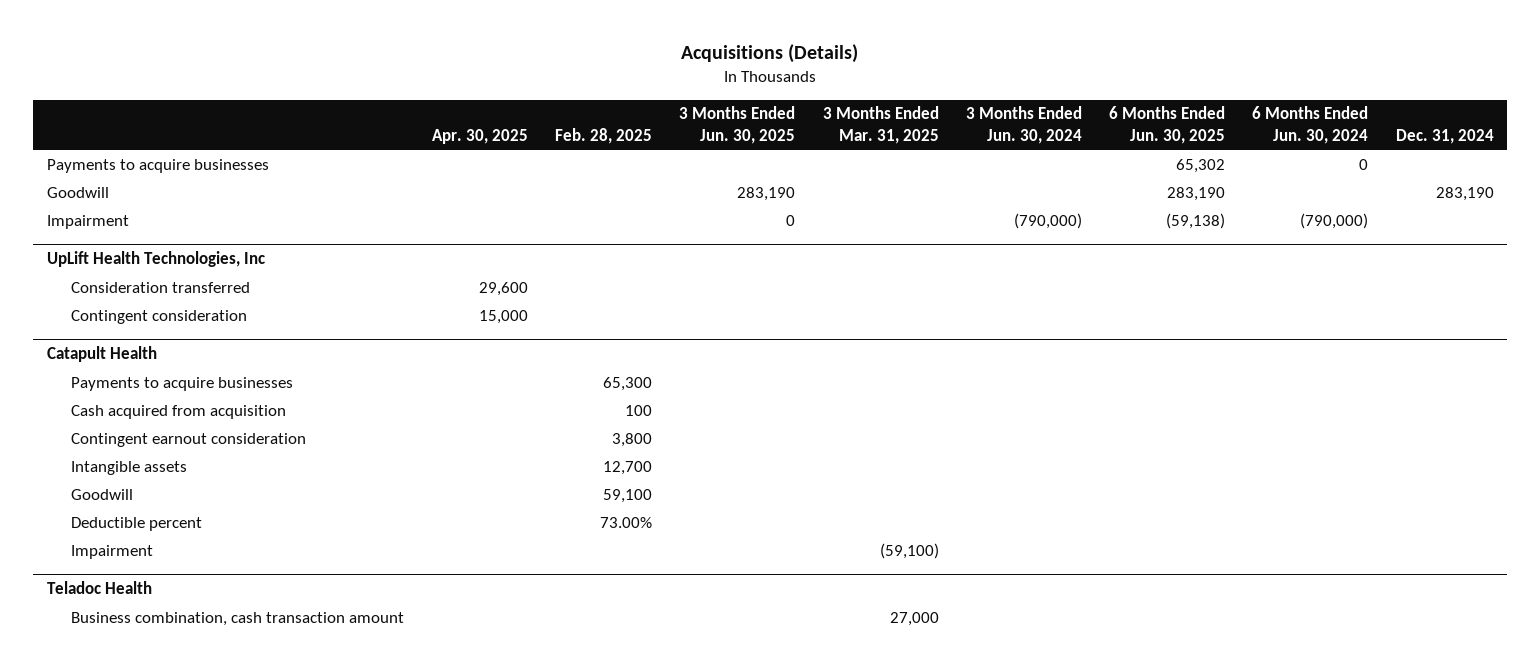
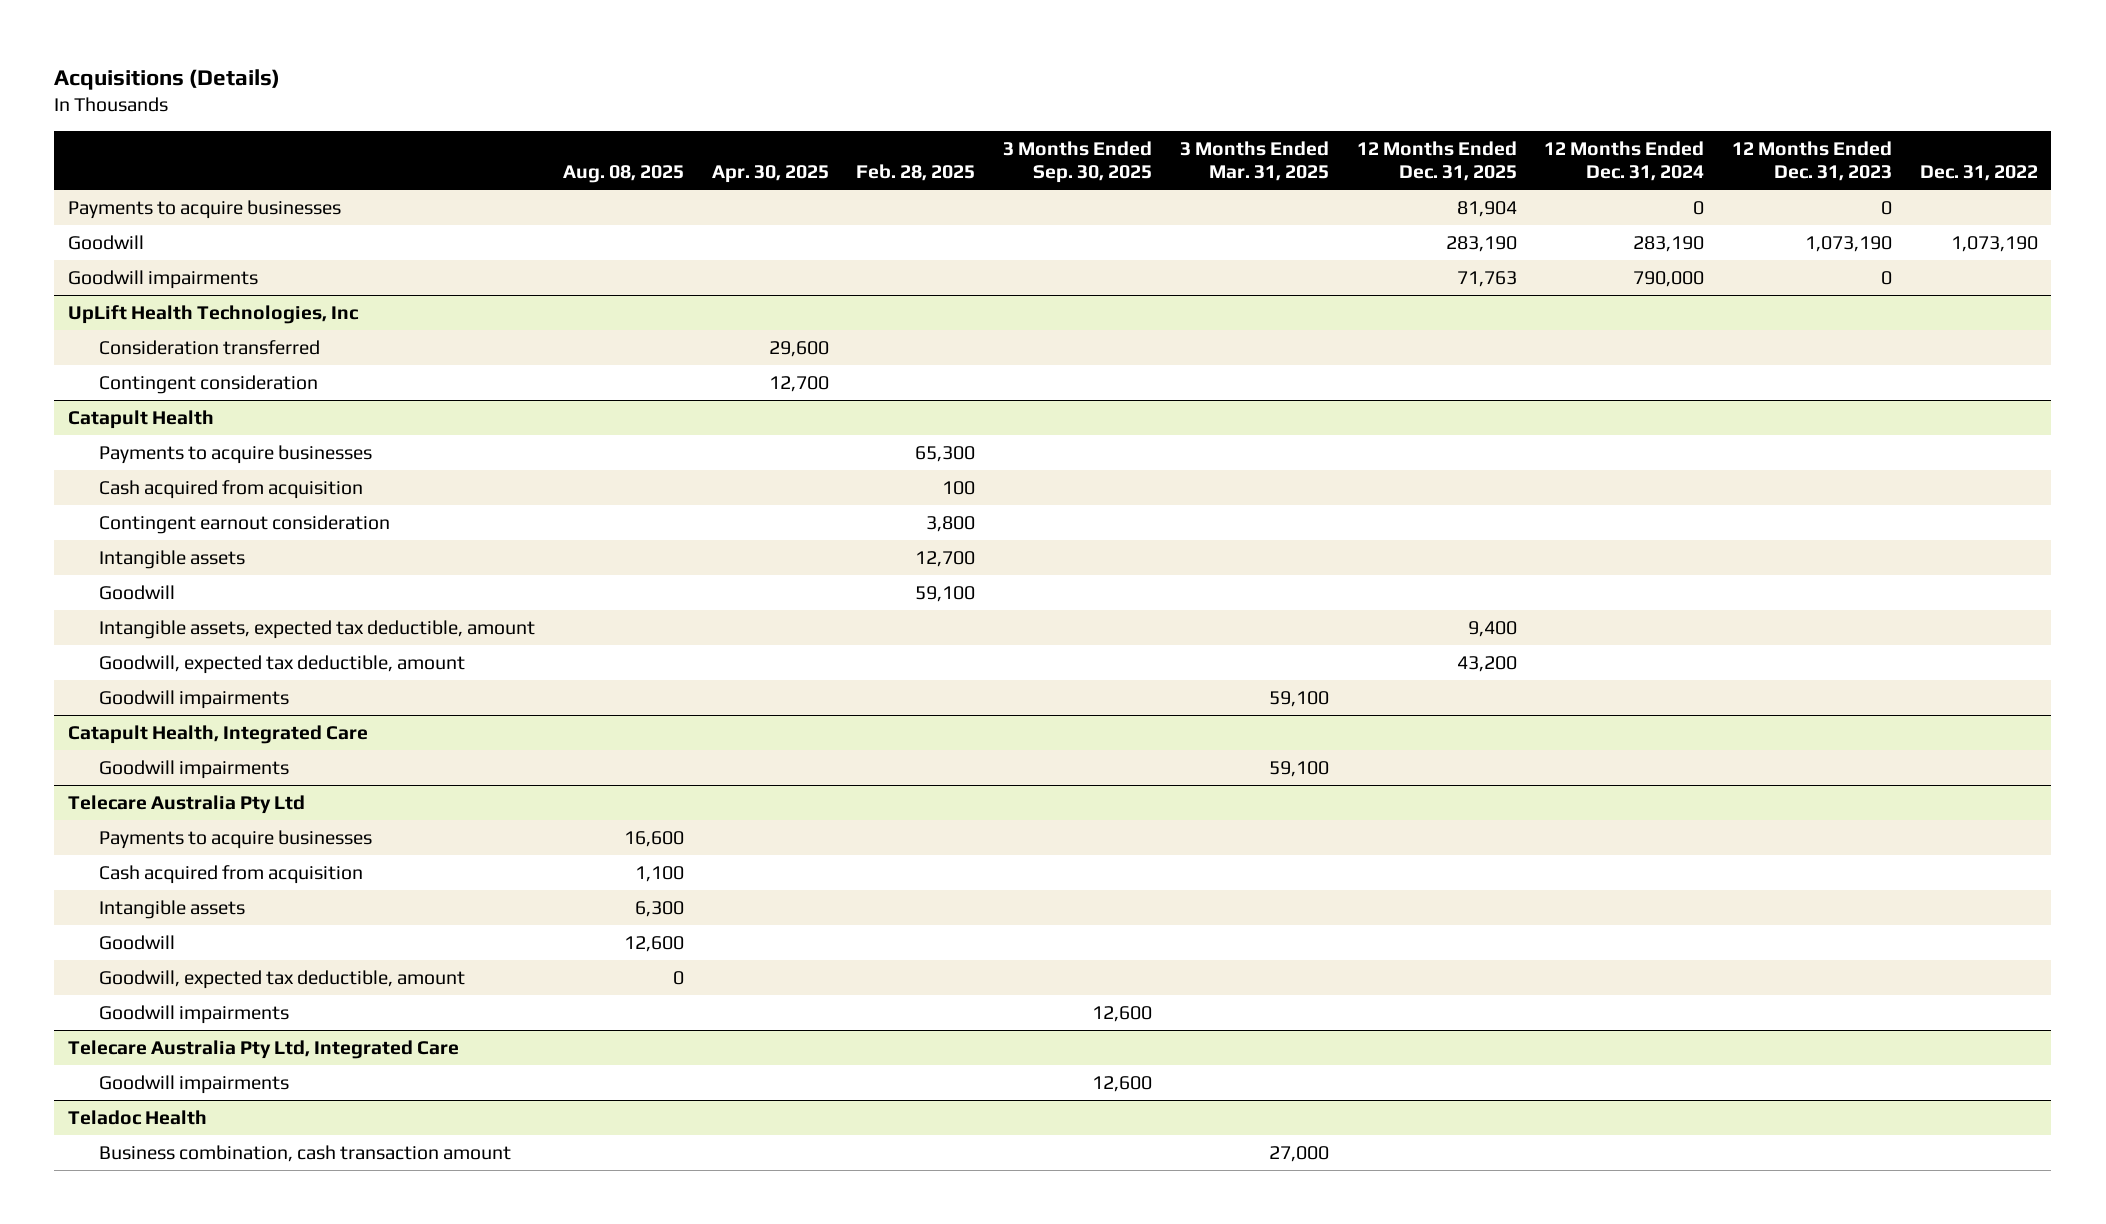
[679,106,796,144] 3 Months Ended Jun. 30, 2025 -> none
[965,106,1082,144] 3 Months Ended Jun. 30, 2024 -> none
[1109,106,1226,144] 6 Months Ended Jun. 30, 2025 -> none
[1252,106,1369,144] 6 Months Ended Jun. 30, 2024 -> none
[1395,128,1494,144] Dec. 31, 2024 -> none
none -> [563,165,685,184] Aug. 08, 2025
none -> [1003,140,1153,184] 3 Months Ended Sep. 30, 2025
none -> [1356,140,1517,182] 12 Months Ended Dec. 31, 2025
none -> [1544,140,1705,182] 12 Months Ended Dec. 31, 2024
none -> [1731,140,1892,182] 12 Months Ended Dec. 31, 2023
none -> [1919,165,2038,182] Dec. 31, 2022
[46,214,129,229] Impairment -> [68,269,259,289] Goodwill impairments
[478,309,528,324] 15,000 -> [768,375,829,392] 12,700
[71,516,203,531] Deductible percent -> none
none -> [99,619,536,639] Intangible assets, expected tax deductible, amount
none -> [99,654,466,674] Goodwill, expected tax deductible, amount
[71,544,154,559] Impairment -> [99,689,290,709] Goodwill impairments
[879,542,939,559] (59,100) -> [1268,690,1329,707] 59,100
none -> [68,724,369,744] Catapult Health, Integrated Care
none -> [99,759,290,779] Goodwill impairments
none -> [68,794,306,814] Telecare Australia Pty Ltd
none -> [99,829,373,849] Payments to acquire businesses
none -> [99,864,364,884] Cash acquired from acquisition
none -> [99,899,246,919] Intangible assets
none -> [99,934,176,950] Goodwill
none -> [99,969,466,989] Goodwill, expected tax deductible, amount
none -> [99,1004,290,1024] Goodwill impairments
none -> [68,1039,460,1059] Telecare Australia Pty Ltd, Integrated Care
none -> [99,1074,290,1094] Goodwill impairments

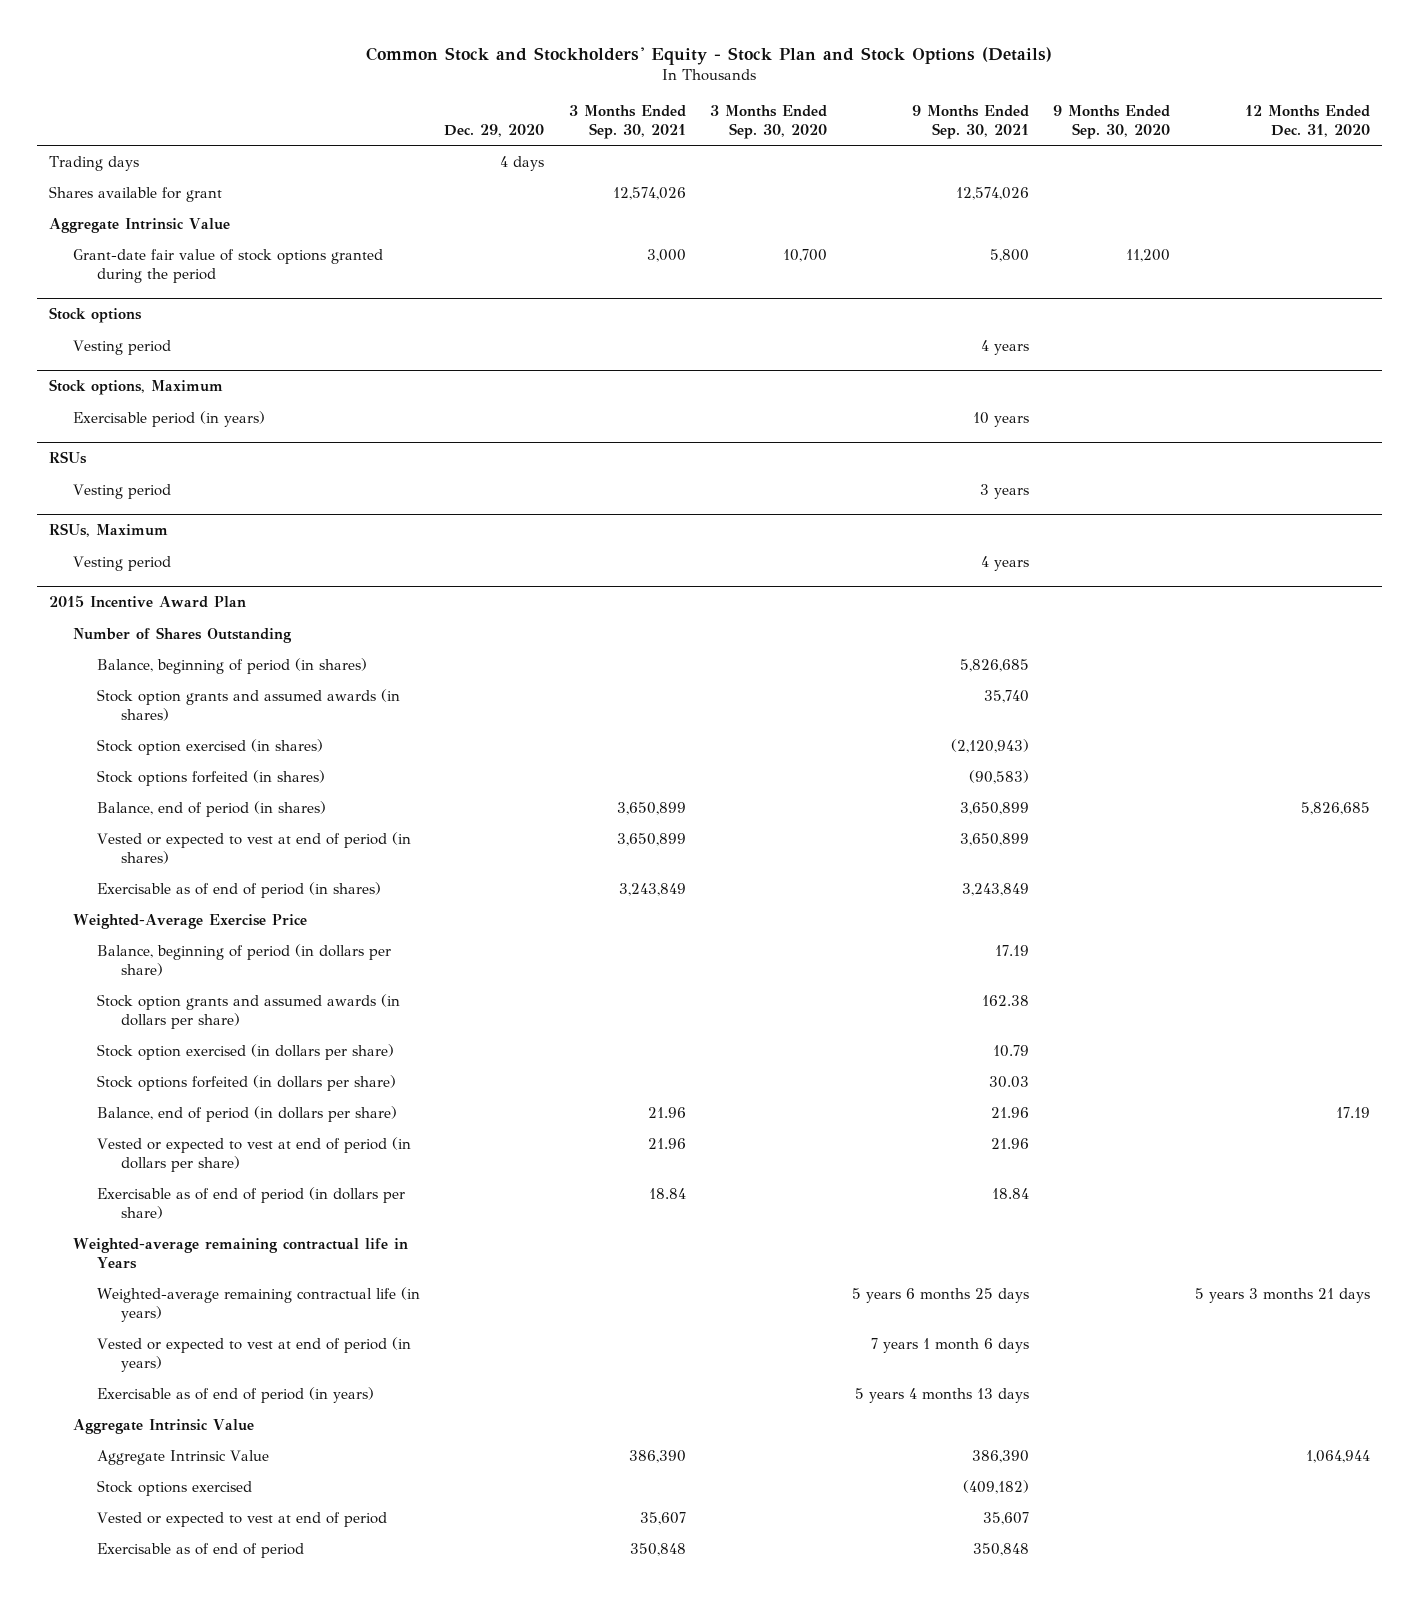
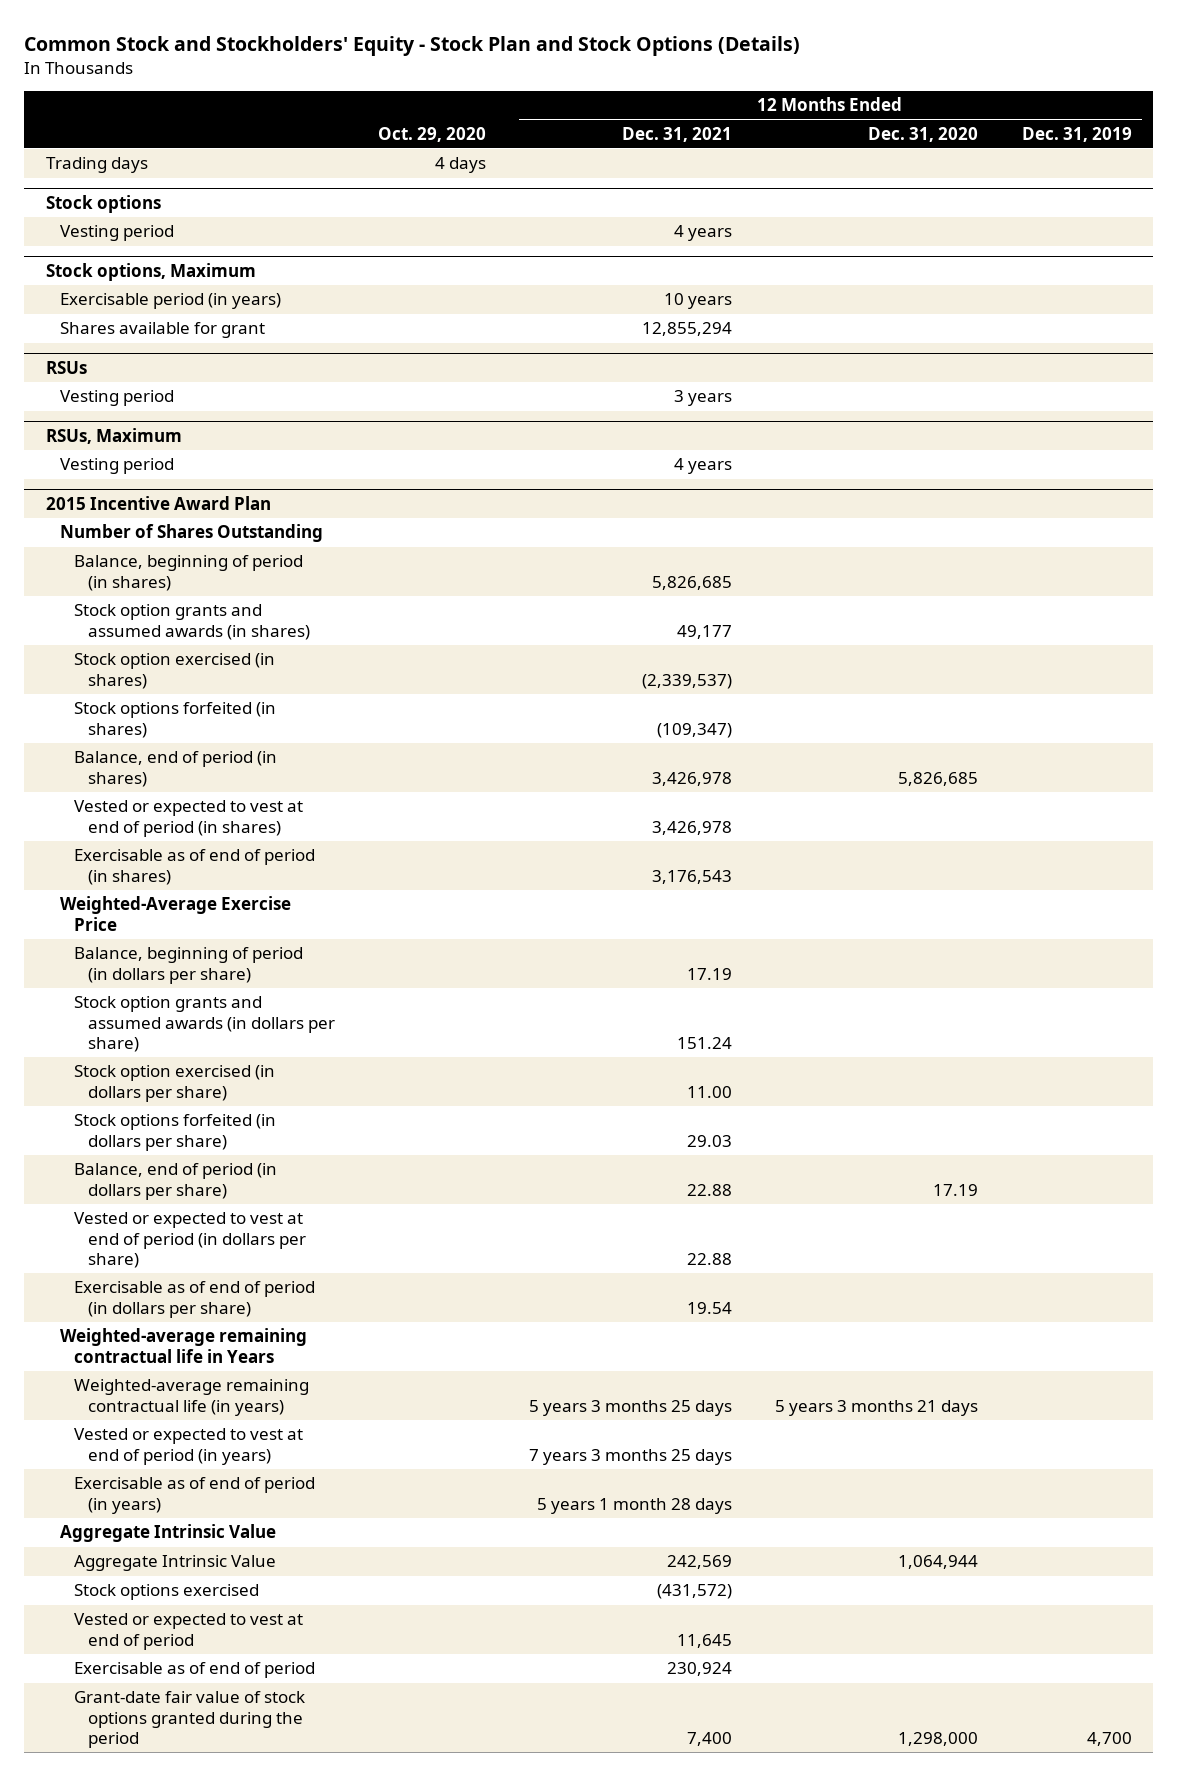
[444,123,545,137] Dec. 29, 2020 -> none
[568,104,686,139] 3 Months Ended Sep. 30, 2021 -> none
[710,104,828,139] 3 Months Ended Sep. 30, 2020 -> none
[911,104,1029,139] 9 Months Ended Sep. 30, 2021 -> none
[1053,104,1171,139] 9 Months Ended Sep. 30, 2020 -> none
none -> [378,126,487,142] Oct. 29, 2020
none -> [622,126,733,142] Dec. 31, 2021
none -> [1021,126,1132,142] Dec. 31, 2019
[48,185,222,202] Shares available for grant -> none
[48,217,230,233] Aggregate Intrinsic Value -> none
[72,248,383,283] Grant-date fair value of stock options granted during the period -> none
none -> [59,322,265,339] Shares available for grant
none -> [74,1691,306,1749] Grant-date fair value of stock options granted during the period

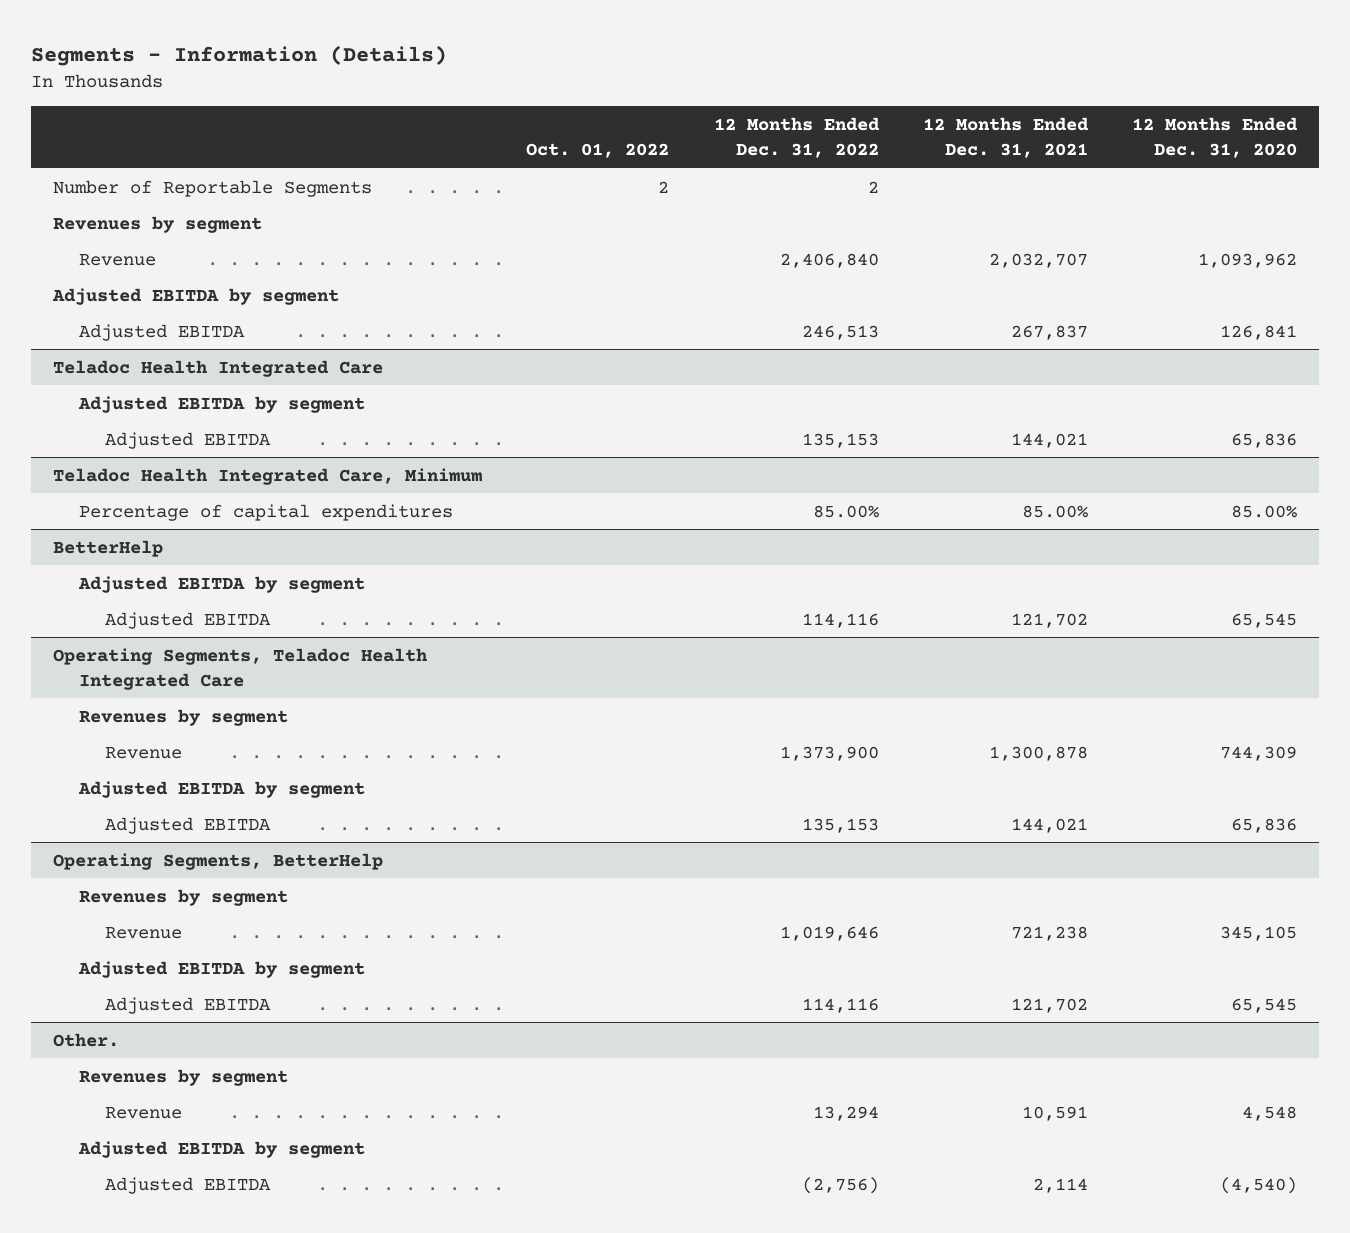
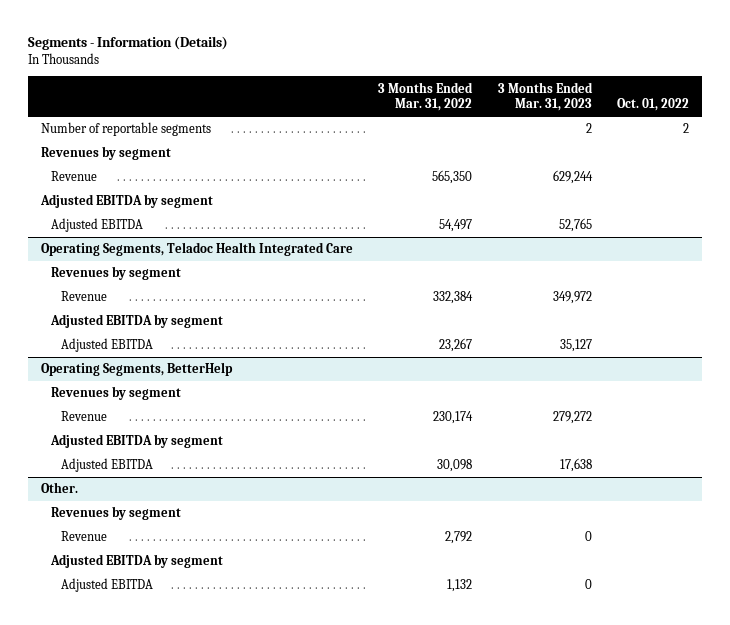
[713,117,880,159] 12 Months Ended Dec. 31, 2022 -> none
[922,117,1089,159] 12 Months Ended Dec. 31, 2021 -> none
[1131,117,1298,159] 12 Months Ended Dec. 31, 2020 -> none
none -> [378,81,474,112] 3 Months Ended Mar. 31, 2022
none -> [497,81,593,112] 3 Months Ended Mar. 31, 2023
[53,179,373,197] Number of Reportable Segments -> [40,122,211,137] Number of reportable segments
[53,359,384,377] Teladoc Health Integrated Care -> none
[77,395,365,413] Adjusted EBITDA by segment -> none
[104,431,271,449] Adjusted EBITDA -> none
[53,467,483,485] Teladoc Health Integrated Care, Minimum -> none
[78,503,453,521] Percentage of capital expenditures -> none
[53,539,164,557] BetterHelp -> none
[77,575,365,593] Adjusted EBITDA by segment -> none
[104,611,271,629] Adjusted EBITDA -> none

